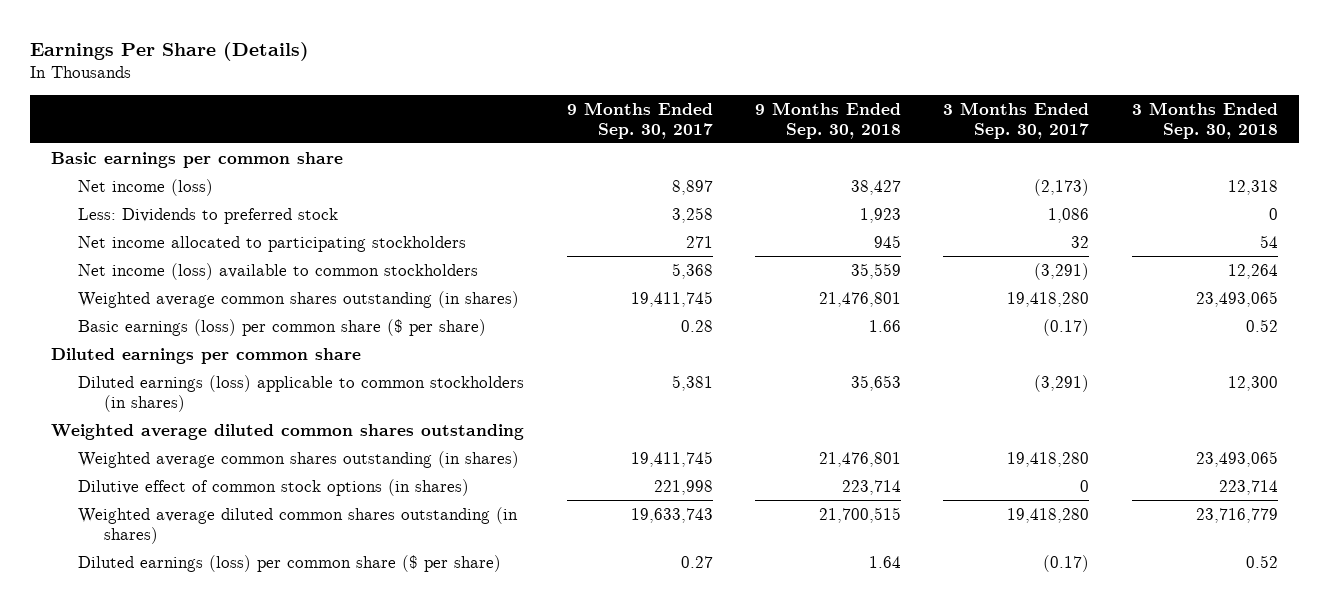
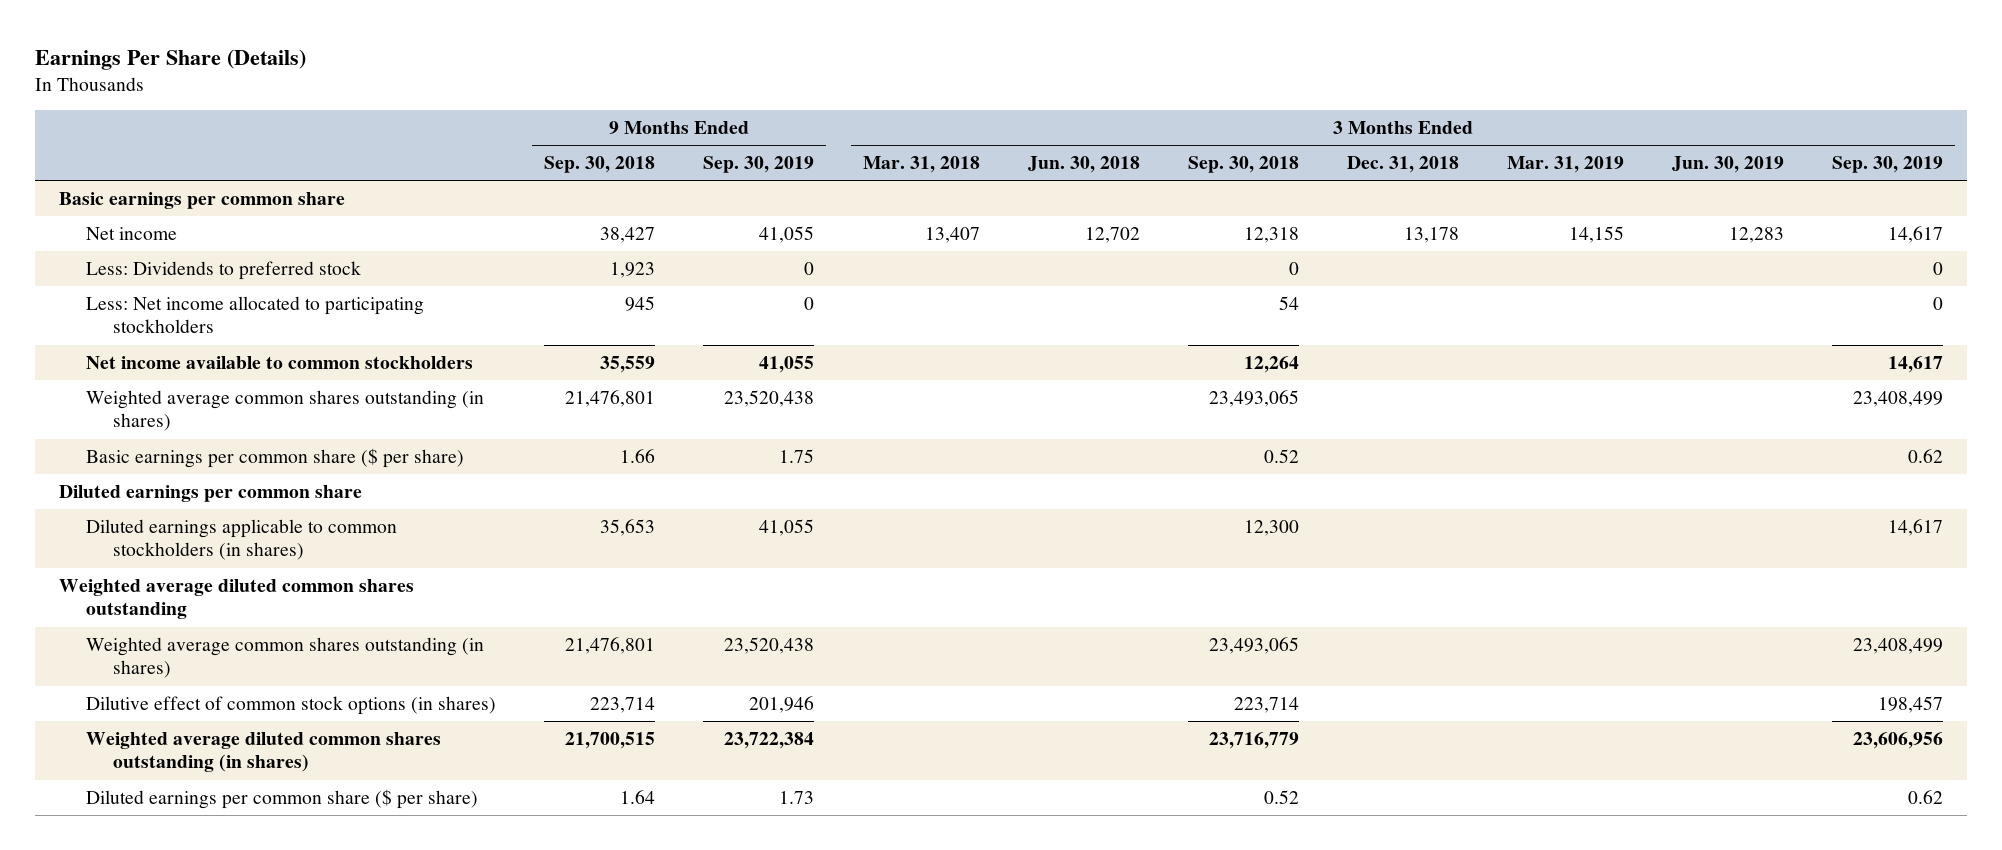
[566,101,713,139] 9 Months Ended Sep. 30, 2017 -> none
[943,101,1090,139] 3 Months Ended Sep. 30, 2017 -> none
none -> [703,156,815,174] Sep. 30, 2019
none -> [862,156,980,174] Mar. 31, 2018
none -> [1027,156,1140,174] Jun. 30, 2018
none -> [1346,156,1459,174] Dec. 31, 2018
none -> [1507,156,1625,174] Mar. 31, 2019
none -> [1672,156,1785,174] Jun. 30, 2019
none -> [1832,156,1944,174] Sep. 30, 2019
[77,178,213,196] Net income (loss) -> [86,226,178,240] Net income
[77,235,466,252] Net income allocated to participating stockholders -> [86,295,425,334] Less: Net income allocated to participating stockholders
[77,262,478,280] Net income (loss) available to common stockholders -> [86,355,474,369] Net income available to common stockholders
[77,318,486,336] Basic earnings (loss) per common share ($ per share) -> [86,447,465,468] Basic earnings per common share ($ per share)
[77,374,524,412] Diluted earnings (loss) applicable to common stockholders (in shares) -> [86,518,398,561] Diluted earnings applicable to common stockholders (in shares)
[77,554,501,572] Diluted earnings (loss) per common share ($ per share) -> [86,788,479,809] Diluted earnings per common share ($ per share)

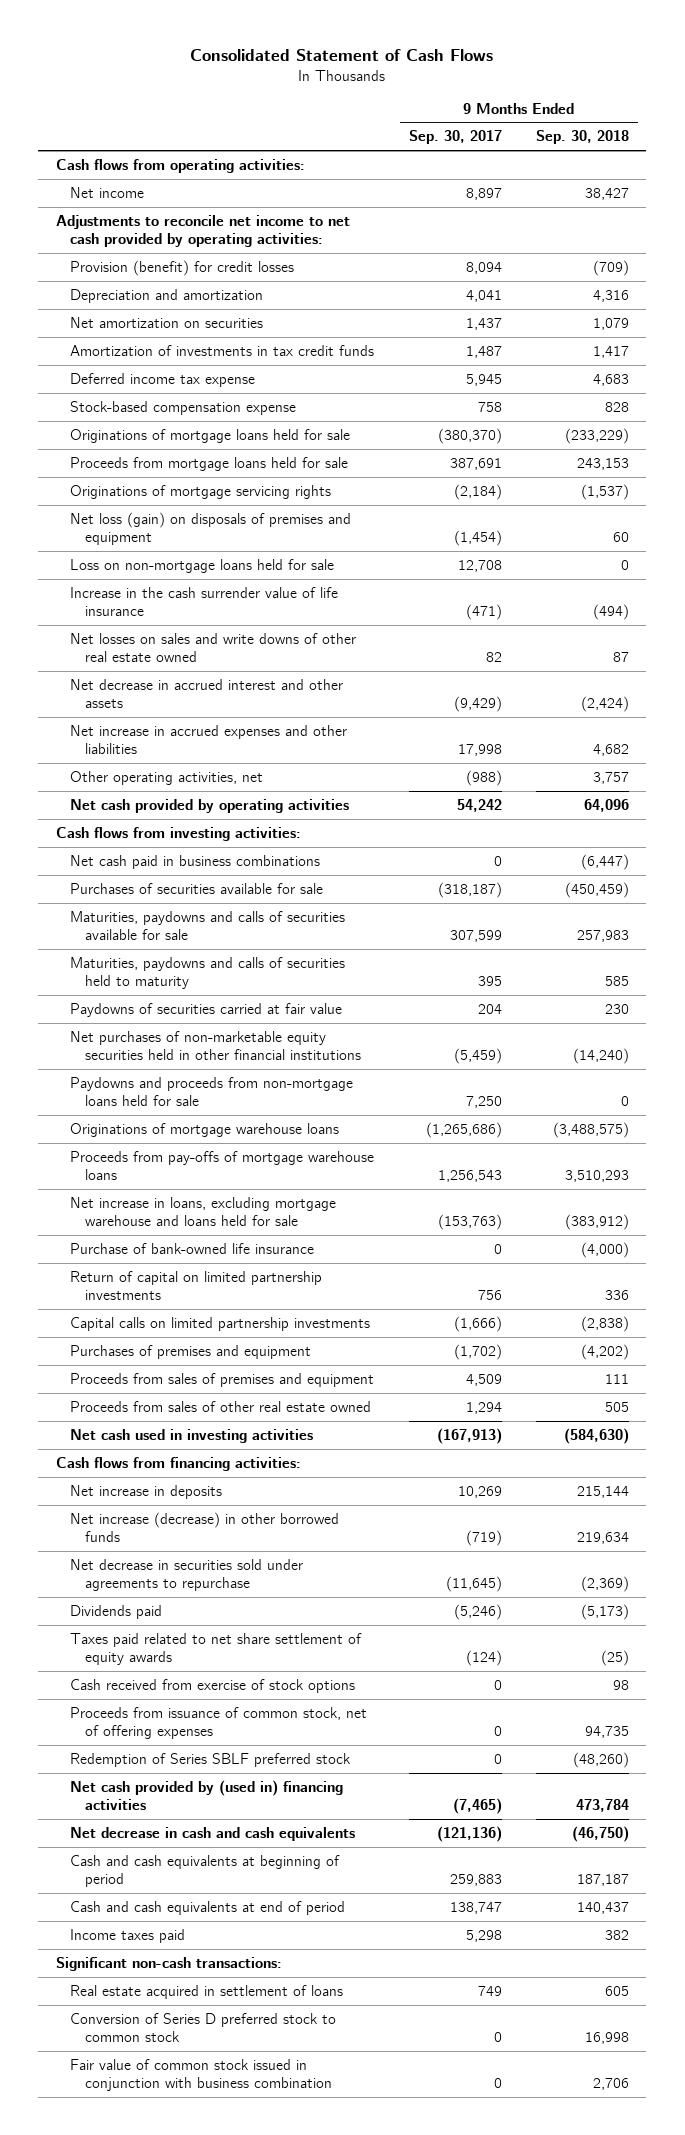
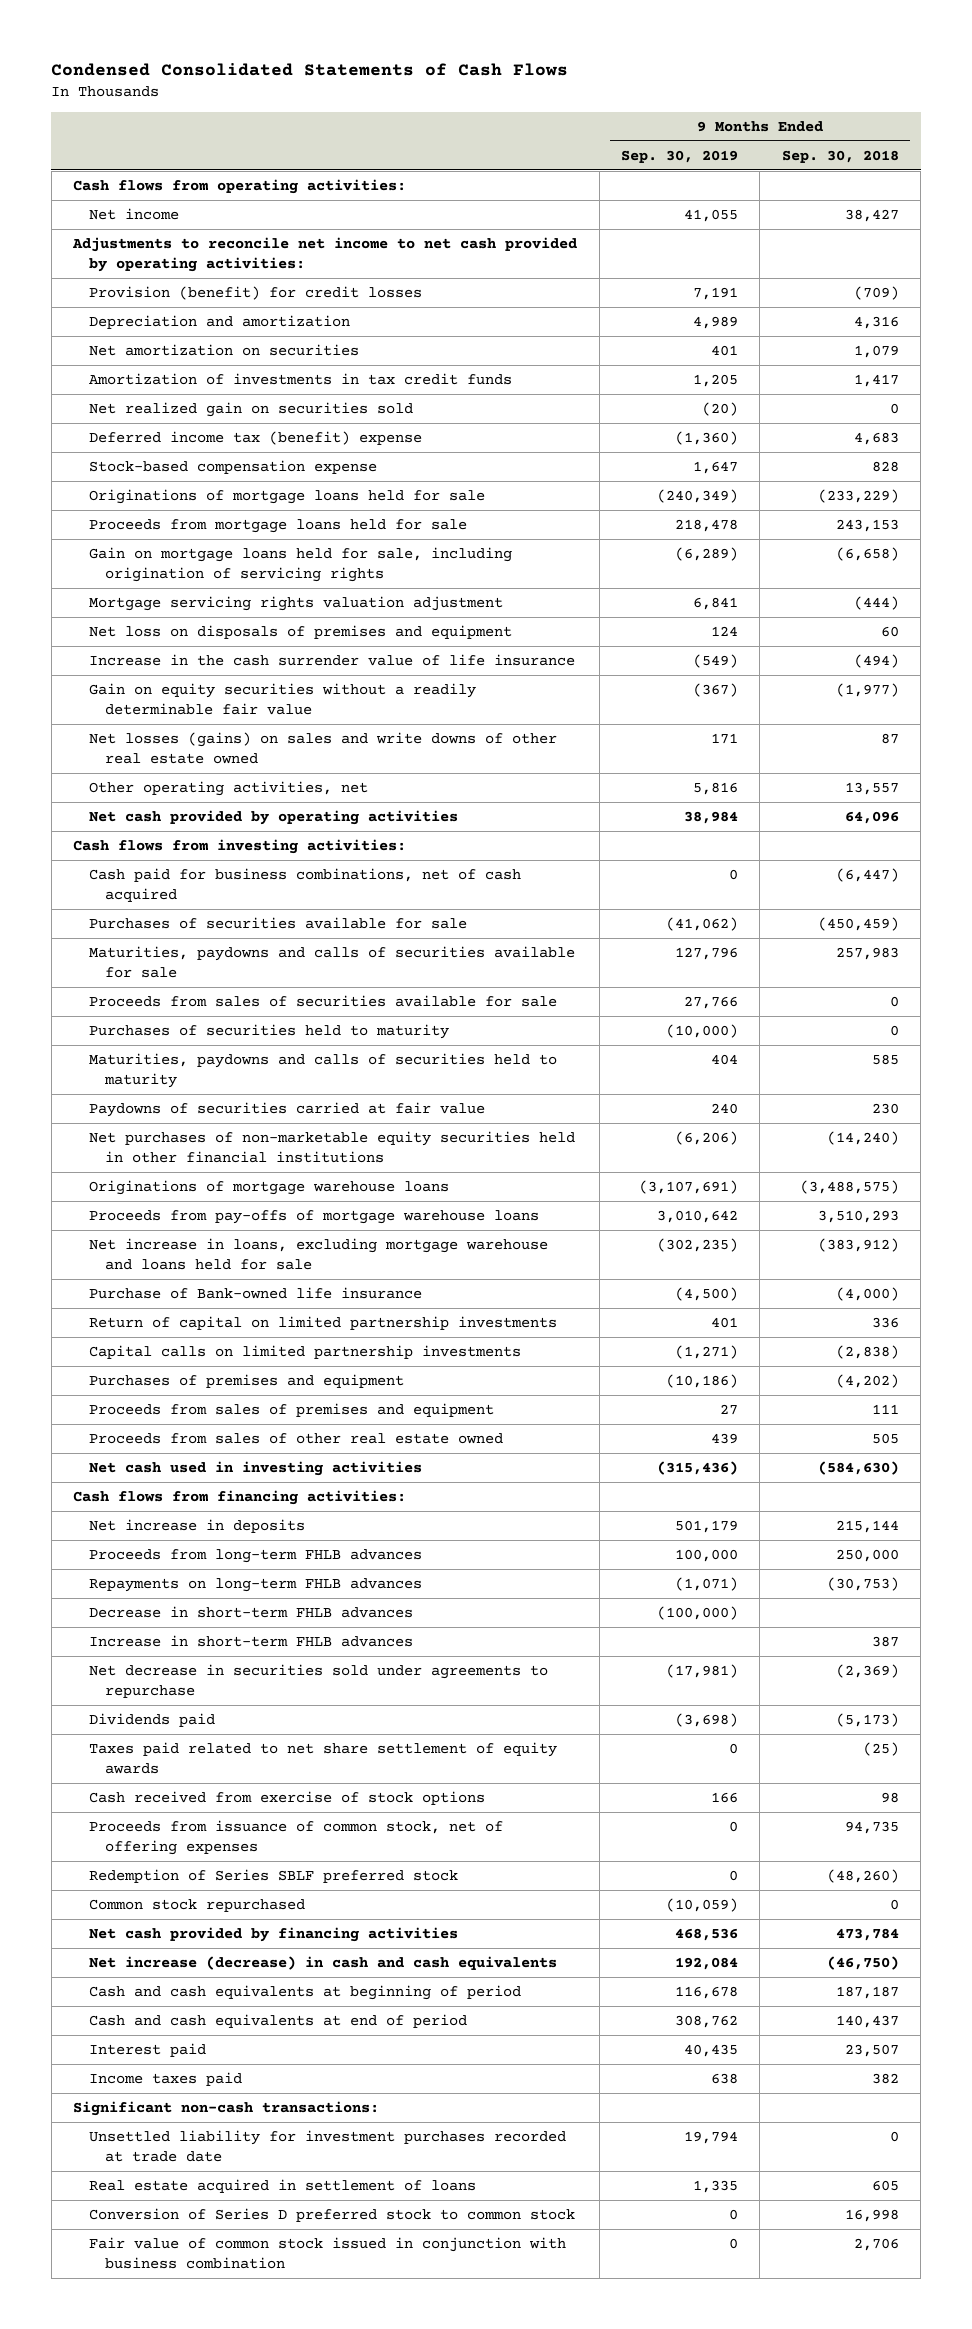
[190,48,494,61] Consolidated Statement of Cash Flows -> [51,63,569,77] Condensed Consolidated Statements of Cash Flows
[408,130,502,145] Sep. 30, 2017 -> none
none -> [621,149,739,163] Sep. 30, 2019
none -> [89,401,414,417] Net realized gain on securities sold
[70,372,256,387] Deferred income tax expense -> [89,430,423,445] Deferred income tax (benefit) expense
[70,484,332,499] Originations of mortgage servicing rights -> none
[70,558,335,573] Loss on non-mortgage loans held for sale -> none
none -> [89,546,513,582] Gain on mortgage loans held for sale, including origination of servicing rights
none -> [89,595,504,611] Mortgage servicing rights valuation adjustment
[70,511,352,545] Net loss (gain) on disposals of premises and equipment -> [89,624,513,639] Net loss on disposals of premises and equipment
[70,678,344,708] Net decrease in accrued interest and other assets -> none
[70,724,348,754] Net increase in accrued expenses and other liabilities -> none
none -> [89,682,477,715] Gain on equity securities without a readily determinable fair value
[70,632,357,662] Net losses on sales and write downs of other real estate owned -> [89,731,558,764] Net losses (gains) on sales and write downs of other real estate owned
[592,771,629,784] 3,757 -> [844,781,899,795] 13,557
[70,854,321,869] Net cash paid in business combinations -> [89,867,522,902] Cash paid for business combinations, net of cash acquired
none -> [89,994,558,1007] Proceeds from sales of securities available for sale
none -> [89,1023,450,1039] Purchases of securities held to maturity
[70,1076,354,1106] Paydowns and proceeds from non-mortgage loans held for sale -> none
[70,1242,315,1254] Purchase of bank-owned life insurance -> [89,1286,423,1299] Purchase of Bank-owned life insurance
[70,1511,340,1542] Net increase (decrease) in other borrowed funds -> none
none -> [89,1548,423,1563] Proceeds from long-term FHLB advances
none -> [89,1577,423,1592] Repayments on long-term FHLB advances
none -> [89,1605,414,1618] Decrease in short-term FHLB advances
none -> [89,1634,414,1647] Increase in short-term FHLB advances
none -> [89,1898,306,1912] Common stock repurchased
[70,1779,344,1810] Net cash provided by (used in) financing activities -> [89,1926,459,1942] Net cash provided by financing activities
[70,1826,356,1841] Net decrease in cash and cash equivalents -> [89,1955,558,1970] Net increase (decrease) in cash and cash equivalents
none -> [89,2042,207,2057] Interest paid
none -> [89,2129,567,2162] Unsettled liability for investment purchases recorded at trade date

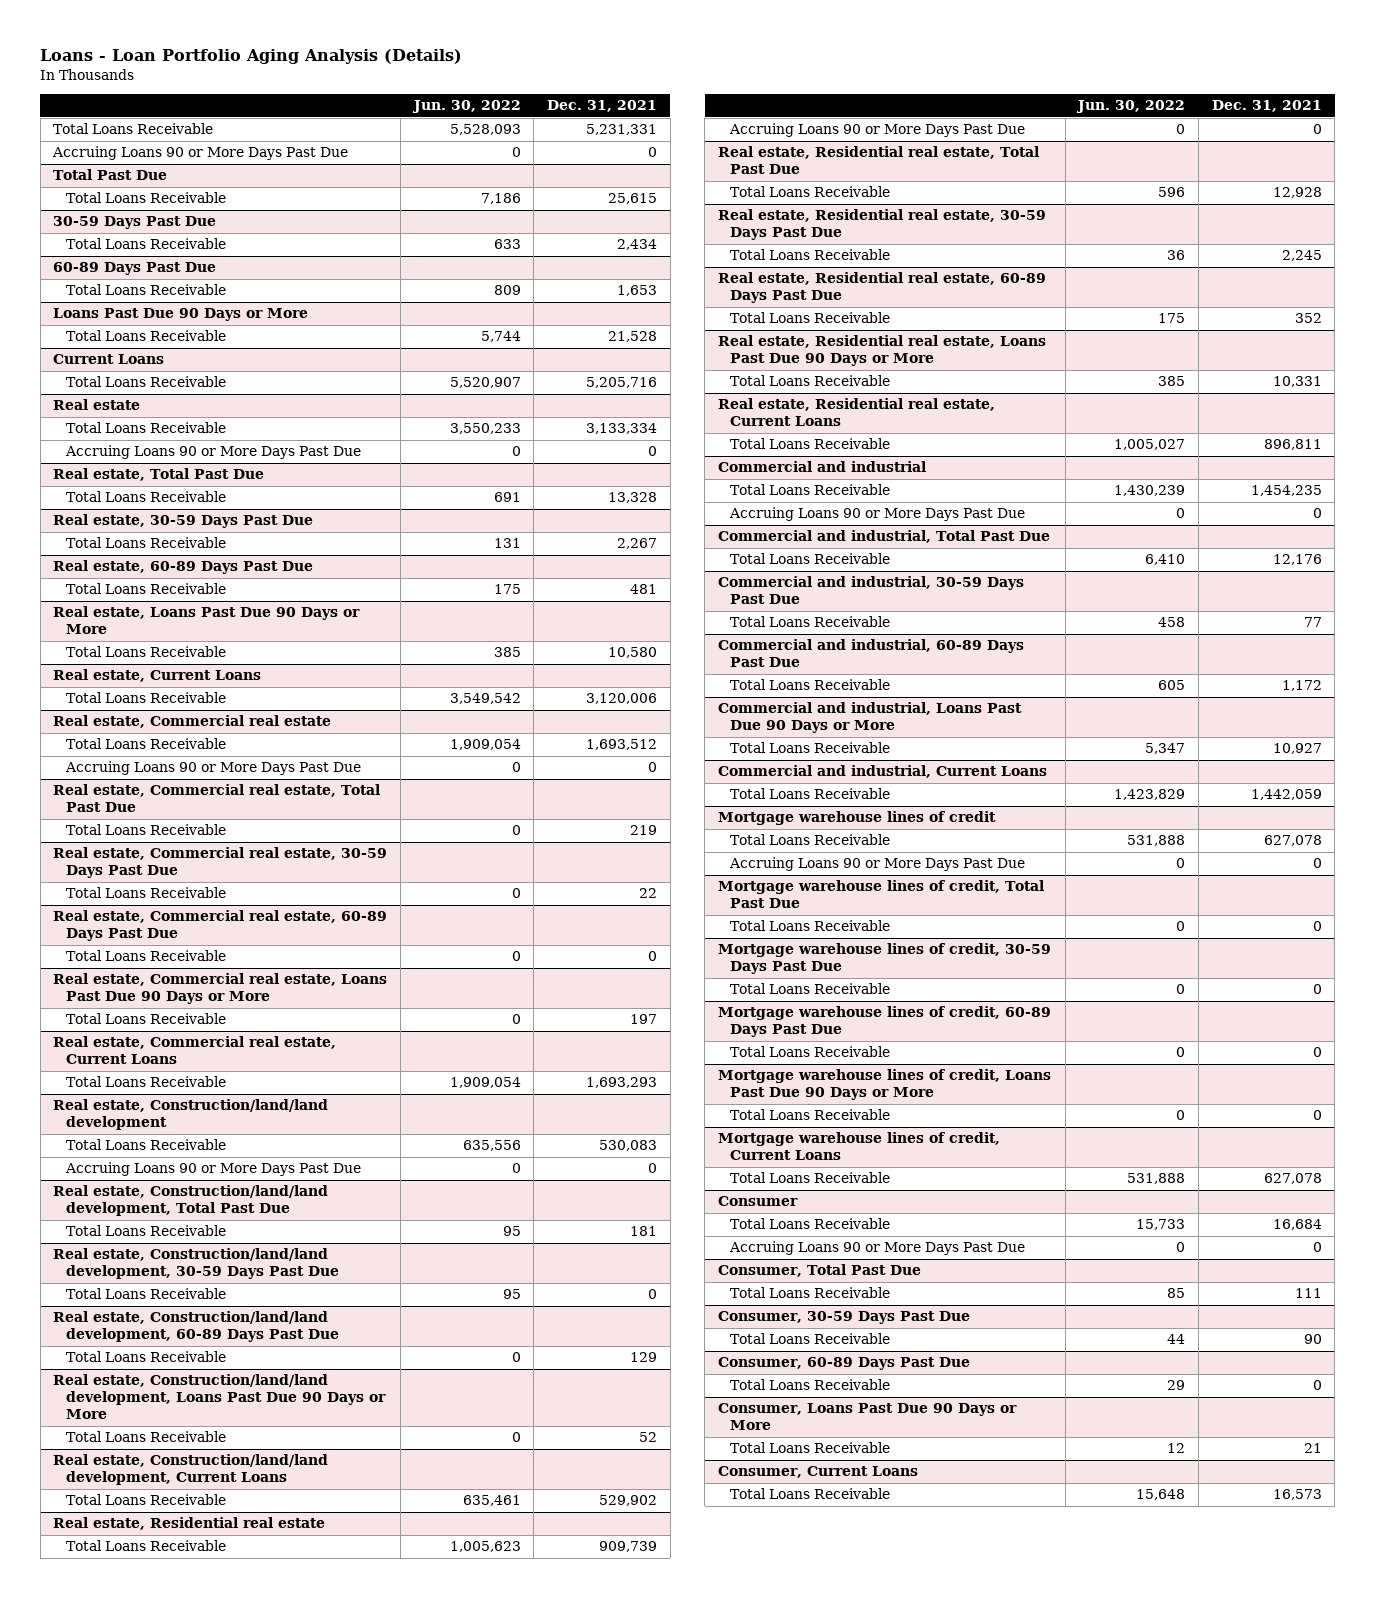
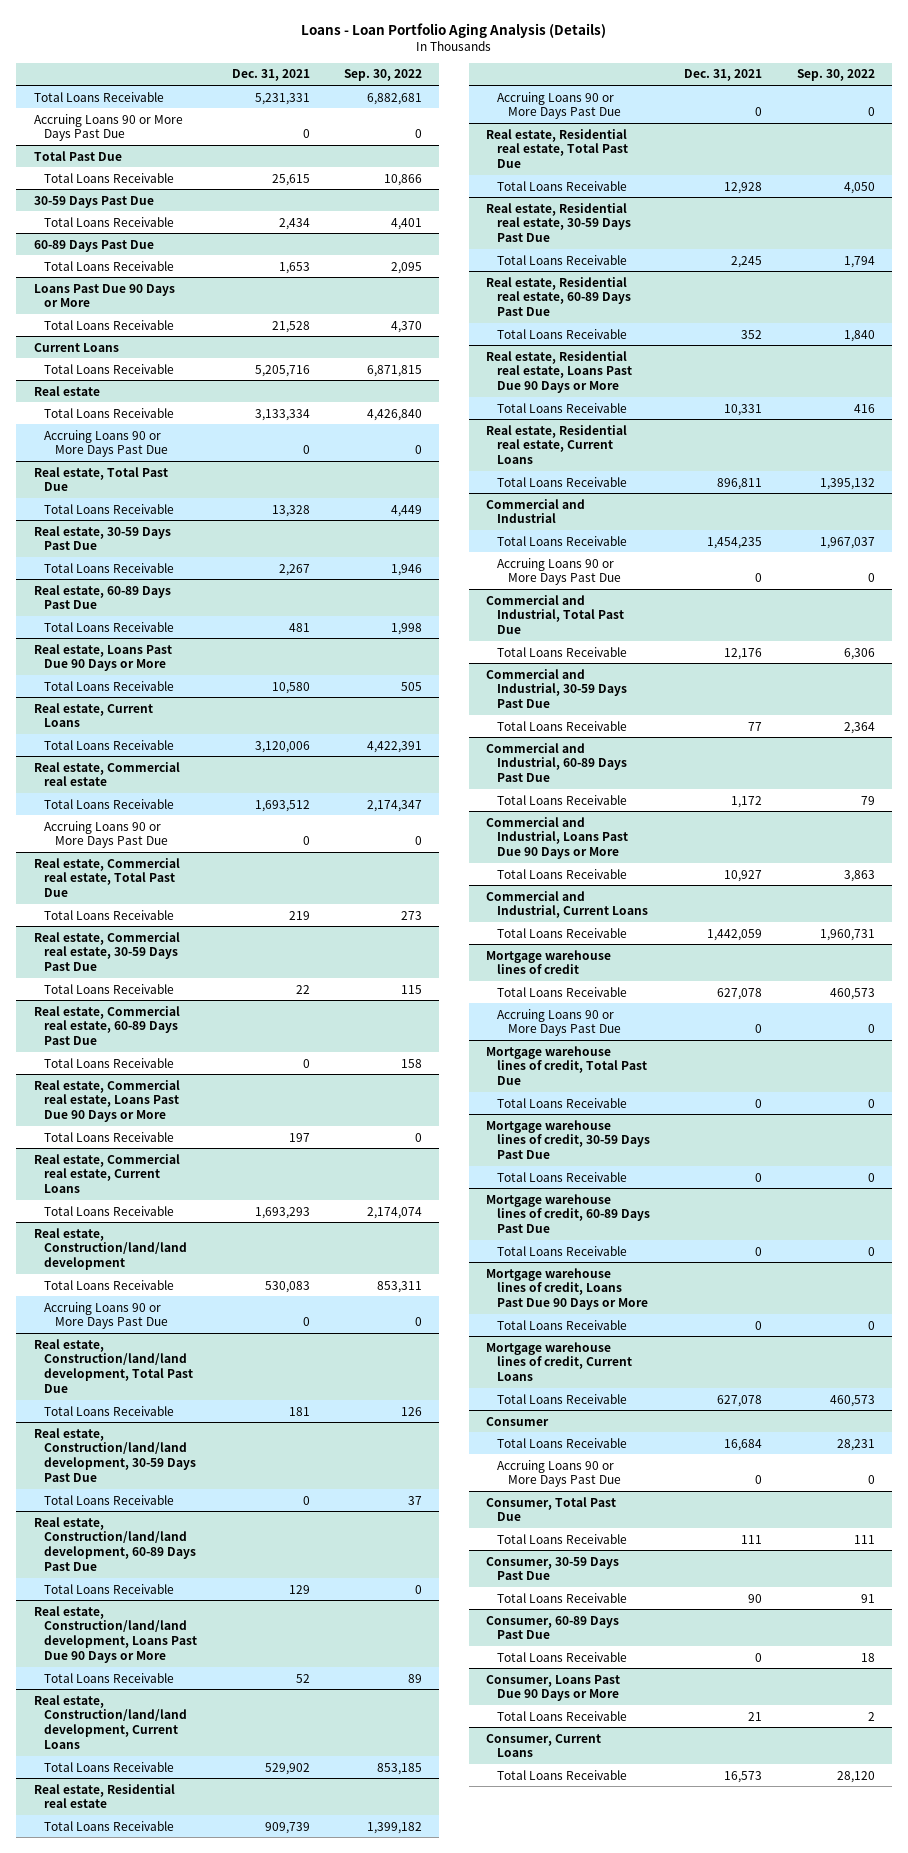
[411,100,521,114] Jun. 30, 2022 -> none
none -> [344,69,423,82] Sep. 30, 2022
[717,461,926,473] Commercial and industrial -> [486,498,586,524] Commercial and Industrial
[717,530,1050,544] Commercial and industrial, Total Past Due -> [486,594,624,635] Commercial and Industrial, Total Past Due
[717,576,1024,605] Commercial and industrial, 30-59 Days Past Due -> [486,668,627,709] Commercial and Industrial, 30-59 Days Past Due
[717,639,1024,668] Commercial and industrial, 60-89 Days Past Due -> [486,742,627,783] Commercial and Industrial, 60-89 Days Past Due
[717,702,1022,734] Commercial and industrial, Loans Past Due 90 Days or More -> [486,816,628,860] Commercial and Industrial, Loans Past Due 90 Days or More
[717,765,1047,779] Commercial and industrial, Current Loans -> [486,890,648,919] Commercial and Industrial, Current Loans

